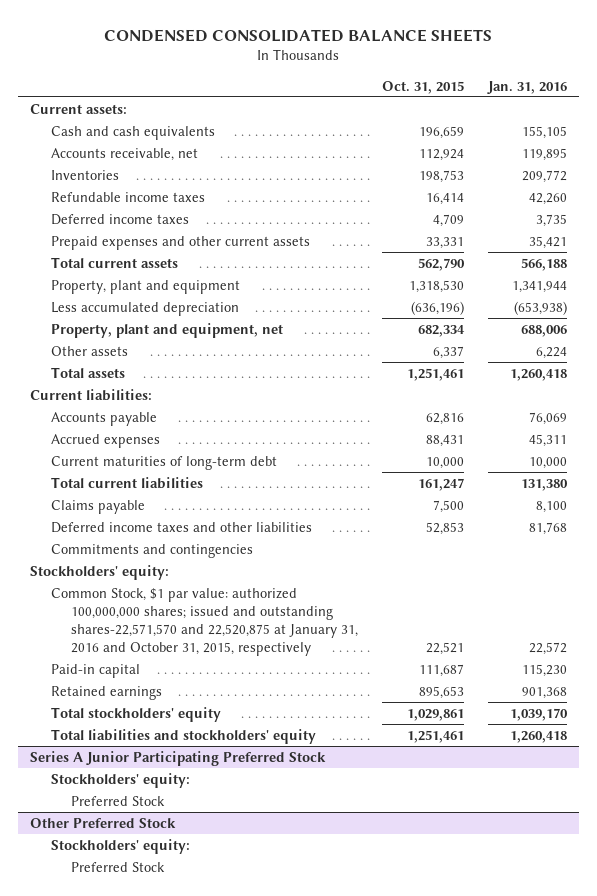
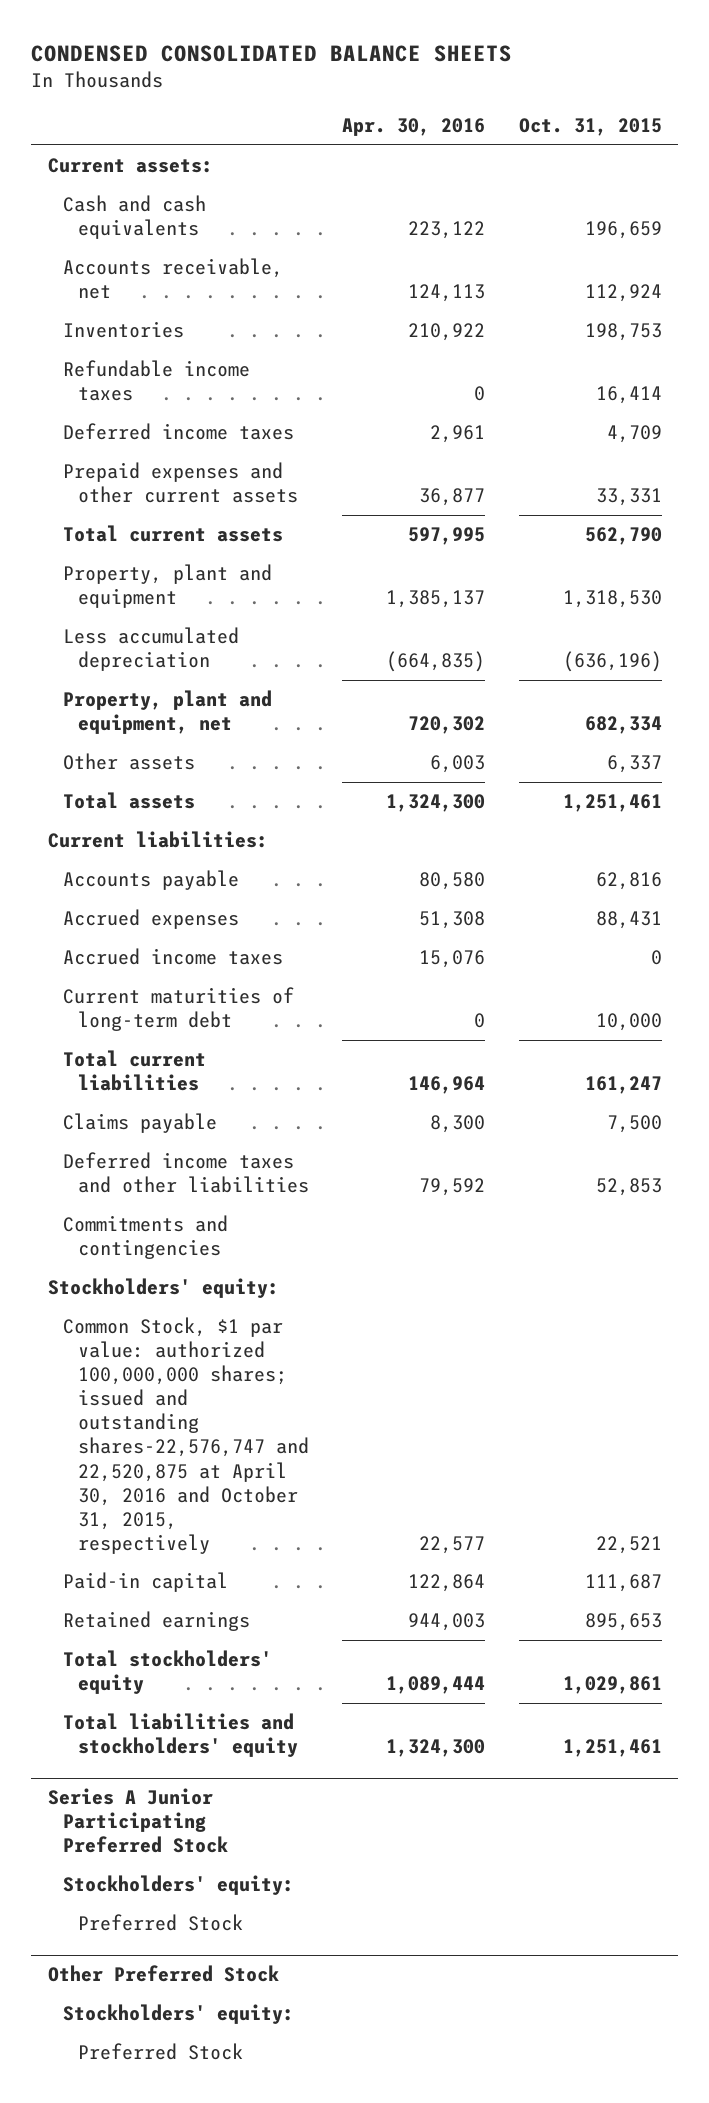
[486,80,567,94] Jan. 31, 2016 -> none
none -> [342,118,486,137] Apr. 30, 2016
none -> [62,948,283,966] Accrued income taxes
[50,587,359,657] Common Stock, $1 par value: authorized 100,000,000 shares; issued and outstanding shares-22,571,570 and 22,520,875 at January 31, 2016 and October 31, 2015, respectively -> [62,1317,310,1554] Common Stock, $1 par value: authorized 100,000,000 shares; issued and outstanding shares-22,576,747 and 22,520,875 at April 30, 2016 and October 31, 2015, respectively

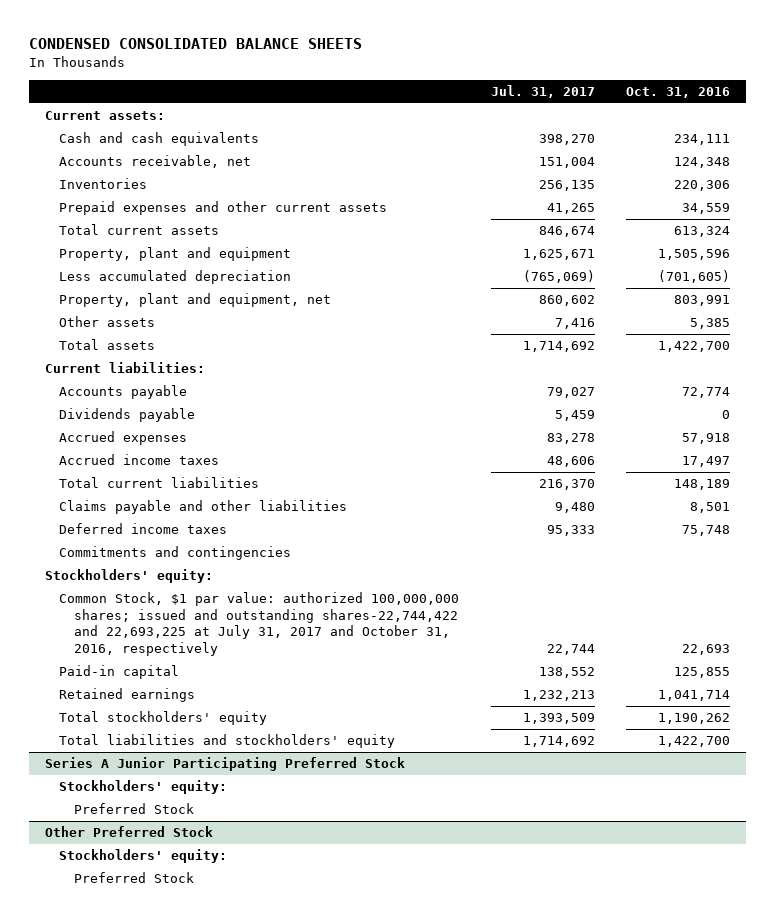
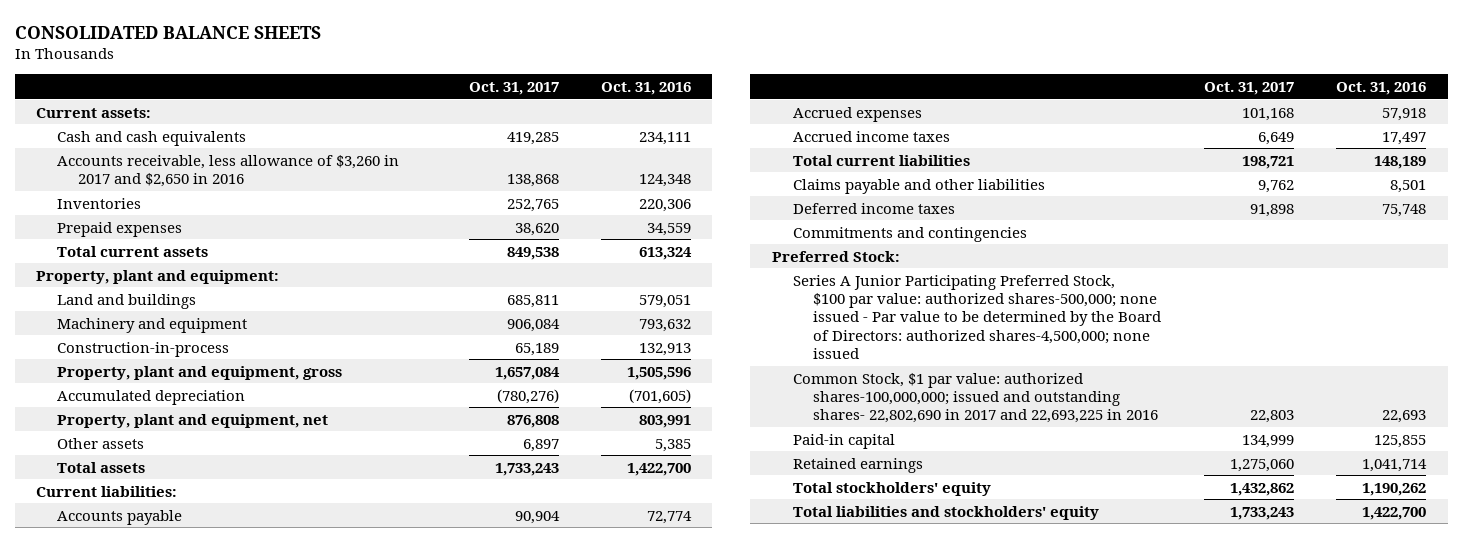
[29,38,363,50] CONDENSED CONSOLIDATED BALANCE SHEETS -> [15,25,322,39] CONSOLIDATED BALANCE SHEETS
[490,84,595,98] Jul. 31, 2017 -> none
none -> [468,82,559,96] Oct. 31, 2017
[59,155,252,169] Accounts receivable, net -> [57,154,400,187] Accounts receivable, less allowance of $3,260 in 2017 and $2,650 in 2016
[59,201,388,216] Prepaid expenses and other current assets -> [57,221,183,237] Prepaid expenses
none -> [36,269,280,284] Property, plant and equipment:
none -> [57,293,197,309] Land and buildings
none -> [57,317,248,333] Machinery and equipment
none -> [57,341,230,357] Construction-in-process
[59,247,292,262] Property, plant and equipment -> [57,365,343,380] Property, plant and equipment, gross
[59,270,292,285] Less accumulated depreciation -> [57,389,246,405] Accumulated depreciation
[59,408,196,423] Dividends payable -> none
[45,569,214,584] Stockholders' equity: -> none
none -> [771,250,900,262] Preferred Stock:
none -> [792,274,1162,360] Series A Junior Participating Preferred Stock, $100 par value: authorized shares-500,000; none issued - Par value to be determined by the Board of Directors: authorized shares-4,500,000; none issued
[59,592,460,656] Common Stock, $1 par value: authorized 100,000,000 shares; issued and outstanding shares-22,744,422 and 22,693,225 at July 31, 2017 and October 31, 2016, respectively -> [792,372,1159,424] Common Stock, $1 par value: authorized shares-100,000,000; issued and outstanding shares- 22,802,690 in 2017 and 22,693,225 in 2016
[45,757,406,772] Series A Junior Participating Preferred Stock -> none
[59,780,228,795] Stockholders' equity: -> none
[73,803,194,815] Preferred Stock -> none
[45,826,214,838] Other Preferred Stock -> none
[59,849,228,864] Stockholders' equity: -> none
[73,872,194,884] Preferred Stock -> none

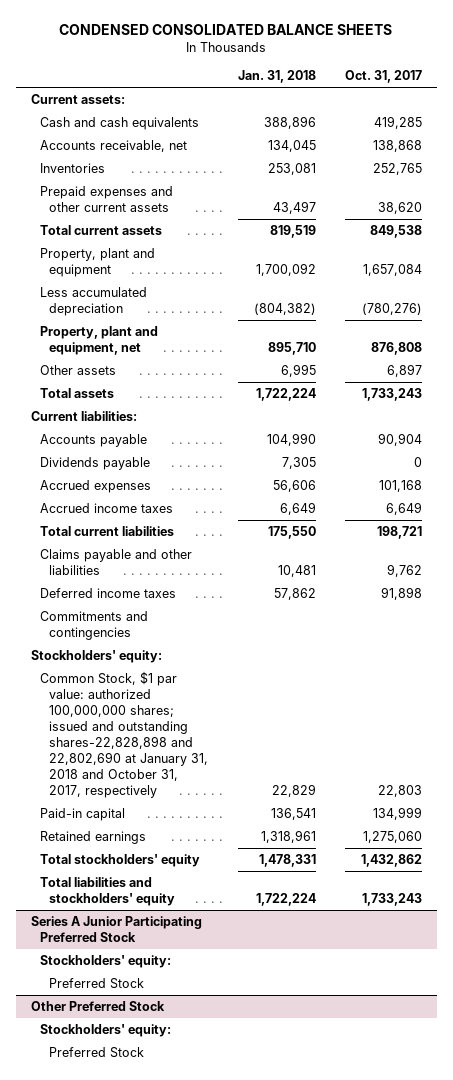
[15,25,322,39] CONSOLIDATED BALANCE SHEETS -> [59,24,393,36] CONDENSED CONSOLIDATED BALANCE SHEETS
[601,82,692,96] Oct. 31, 2016 -> none
none -> [237,70,316,84] Jan. 31, 2018
[57,154,400,187] Accounts receivable, less allowance of $3,260 in 2017 and $2,650 in 2016 -> [40,140,188,153] Accounts receivable, net
[57,221,183,237] Prepaid expenses -> [40,186,174,213] Prepaid expenses and other current assets
[36,269,280,284] Property, plant and equipment: -> none
[57,293,197,309] Land and buildings -> none
[57,317,248,333] Machinery and equipment -> none
[57,341,230,357] Construction-in-process -> none
[57,365,343,380] Property, plant and equipment, gross -> [40,248,156,278] Property, plant and equipment
[57,389,246,405] Accumulated depreciation -> [40,287,148,317] Less accumulated depreciation
none -> [40,457,151,471] Dividends payable
[771,250,900,262] Preferred Stock: -> none
[792,274,1162,360] Series A Junior Participating Preferred Stock, $100 par value: authorized shares-500,000; none issued - Par value to be determined by the Board of Directors: authorized shares-4,500,000; none issued -> none
none -> [30,650,162,664] Stockholders' equity:
[792,372,1159,424] Common Stock, $1 par value: authorized shares-100,000,000; issued and outstanding shares- 22,802,690 in 2017 and 22,693,225 in 2016 -> [40,671,209,798] Common Stock, $1 par value: authorized 100,000,000 shares; issued and outstanding shares-22,828,898 and 22,802,690 at January 31, 2018 and October 31, 2017, respectively
none -> [30,916,202,943] Series A Junior Participating Preferred Stock
none -> [40,955,172,969] Stockholders' equity:
none -> [49,978,145,990] Preferred Stock
none -> [30,1001,165,1012] Other Preferred Stock
none -> [40,1024,172,1038] Stockholders' equity:
none -> [49,1047,145,1059] Preferred Stock

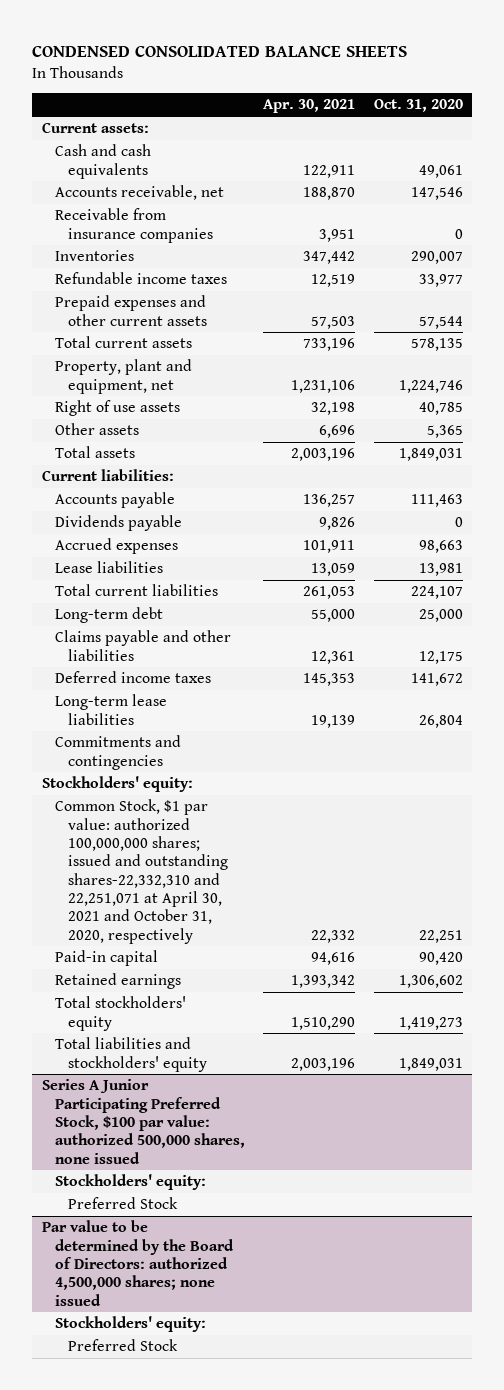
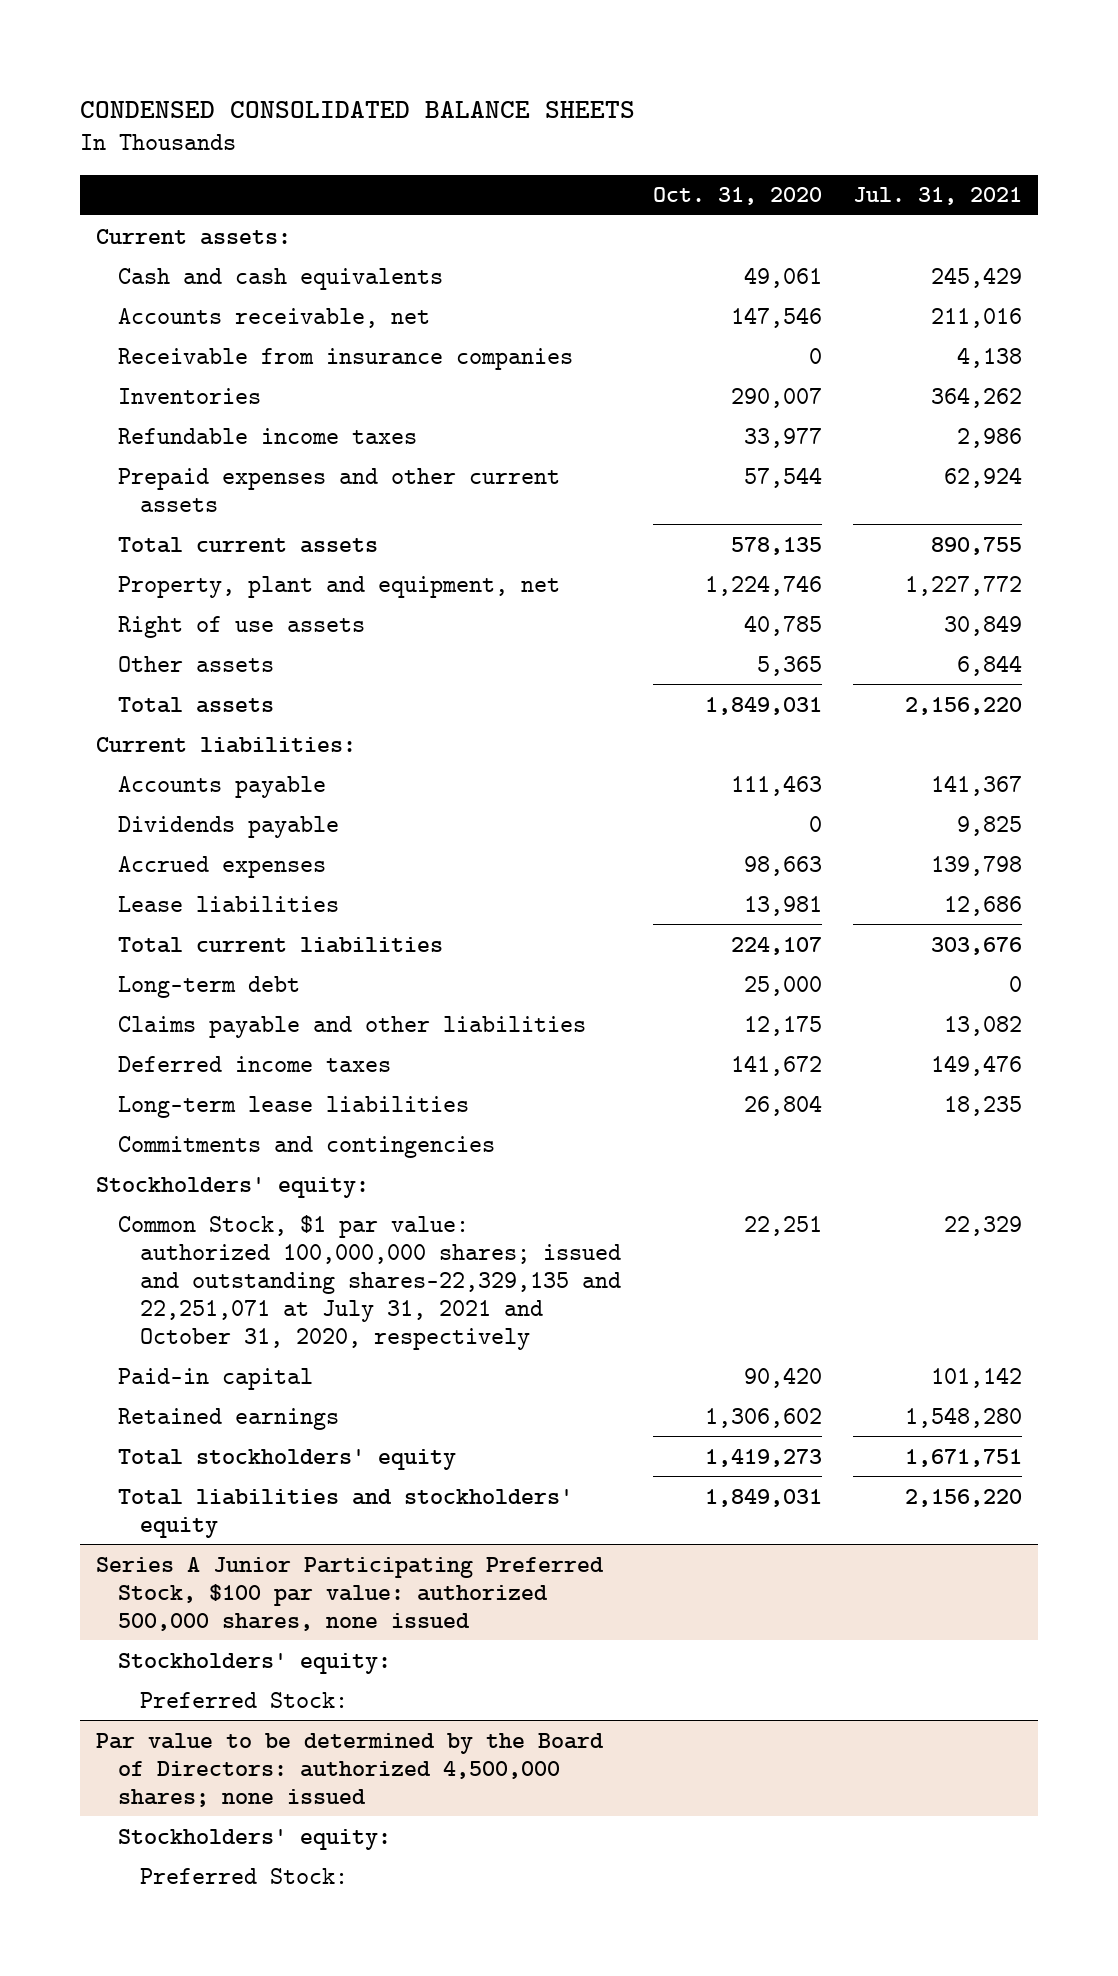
[263,99,356,114] Apr. 30, 2021 -> none
none -> [853,187,1023,206] Jul. 31, 2021
[54,799,229,944] Common Stock, $1 par value: authorized 100,000,000 shares; issued and outstanding shares-22,332,310 and 22,251,071 at April 30, 2021 and October 31, 2020, respectively -> [117,1214,622,1350] Common Stock, $1 par value: authorized 100,000,000 shares; issued and outstanding shares-22,329,135 and 22,251,071 at July 31, 2021 and October 31, 2020, respectively
[68,1197,179,1210] Preferred Stock -> [140,1691,349,1708] Preferred Stock:
[68,1339,179,1352] Preferred Stock -> [140,1867,349,1884] Preferred Stock:

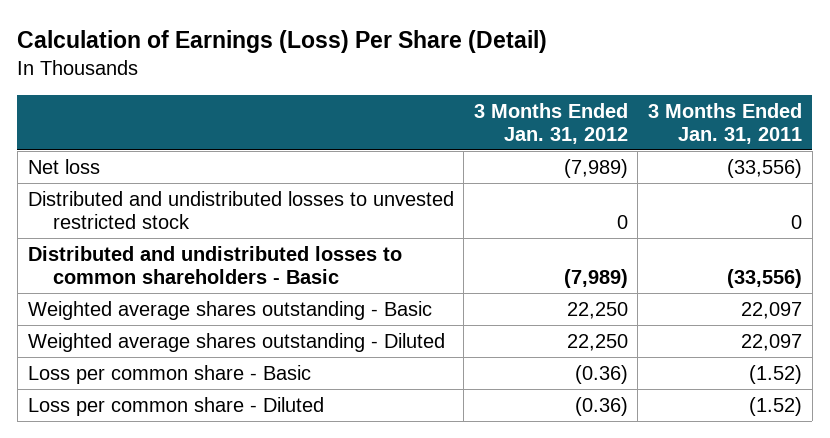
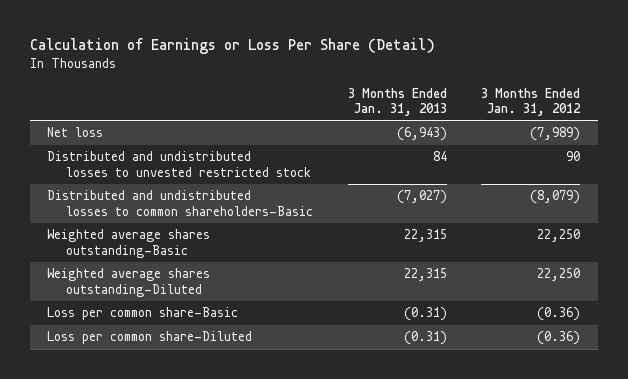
[17,30,548,54] Calculation of Earnings (Loss) Per Share (Detail) -> [30,38,436,55] Calculation of Earnings or Loss Per Share (Detail)
[648,102,803,144] 3 Months Ended Jan. 31, 2011 -> none
none -> [347,87,447,116] 3 Months Ended Jan. 31, 2013
[616,214,628,229] 0 -> [566,151,581,162] 90
[27,245,402,284] Distributed and undistributed losses to common shareholders - Basic -> [47,190,313,216] Distributed and undistributed losses to common shareholders-Basic
[563,268,628,288] (7,989) -> [530,190,581,205] (8,079)
[27,300,432,320] Weighted average shares outstanding - Basic -> [47,229,211,258] Weighted average shares outstanding-Basic
[27,332,445,352] Weighted average shares outstanding - Diluted -> [47,268,211,297] Weighted average shares outstanding-Diluted
[27,364,311,384] Loss per common share - Basic -> [47,307,239,321] Loss per common share-Basic
[27,396,324,416] Loss per common share - Diluted -> [47,331,253,345] Loss per common share-Diluted

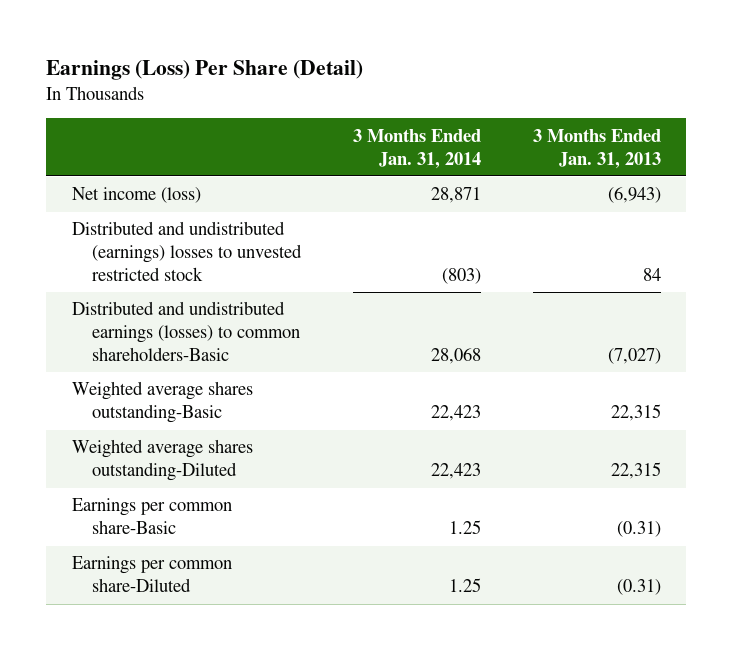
[30,38,436,55] Calculation of Earnings or Loss Per Share (Detail) -> [45,59,363,80] Earnings (Loss) Per Share (Detail)
[481,87,582,116] 3 Months Ended Jan. 31, 2012 -> none
none -> [352,128,481,169] 3 Months Ended Jan. 31, 2014
[47,127,104,138] Net loss -> [71,187,201,204] Net income (loss)
[47,151,311,177] Distributed and undistributed losses to unvested restricted stock -> [71,221,303,282] Distributed and undistributed (earnings) losses to unvested restricted stock
[47,190,313,216] Distributed and undistributed losses to common shareholders-Basic -> [71,301,301,362] Distributed and undistributed earnings (losses) to common shareholders-Basic
[47,307,239,321] Loss per common share-Basic -> [71,498,232,535] Earnings per common share-Basic
[47,331,253,345] Loss per common share-Diluted -> [71,556,232,593] Earnings per common share-Diluted

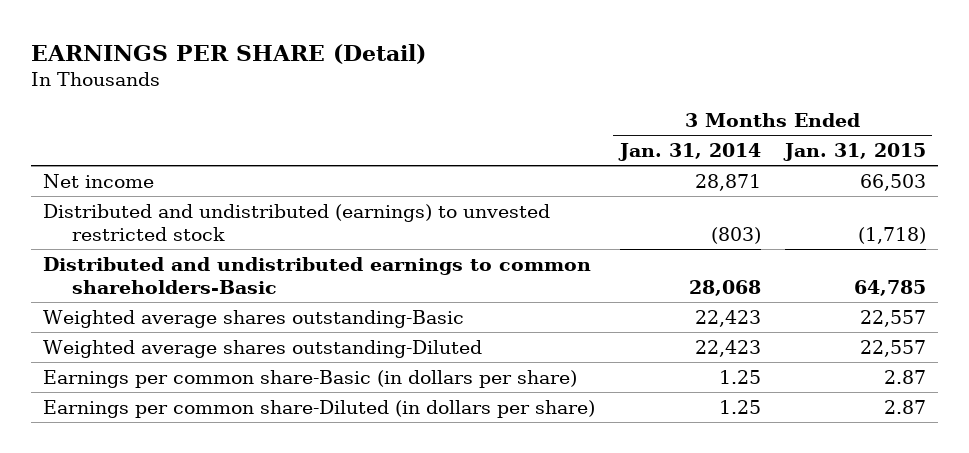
[45,59,363,80] Earnings (Loss) Per Share (Detail) -> [30,43,426,64] EARNINGS PER SHARE (Detail)
[532,128,661,169] 3 Months Ended Jan. 31, 2013 -> none
none -> [782,143,926,162] Jan. 31, 2015
[71,187,201,204] Net income (loss) -> [43,173,155,188] Net income
[71,221,303,282] Distributed and undistributed (earnings) losses to unvested restricted stock -> [43,203,551,241] Distributed and undistributed (earnings) to unvested restricted stock
[71,301,301,362] Distributed and undistributed earnings (losses) to common shareholders-Basic -> [43,256,592,294] Distributed and undistributed earnings to common shareholders-Basic
[71,498,232,535] Earnings per common share-Basic -> [43,369,578,388] Earnings per common share-Basic (in dollars per share)
[71,556,232,593] Earnings per common share-Diluted -> [43,399,596,418] Earnings per common share-Diluted (in dollars per share)

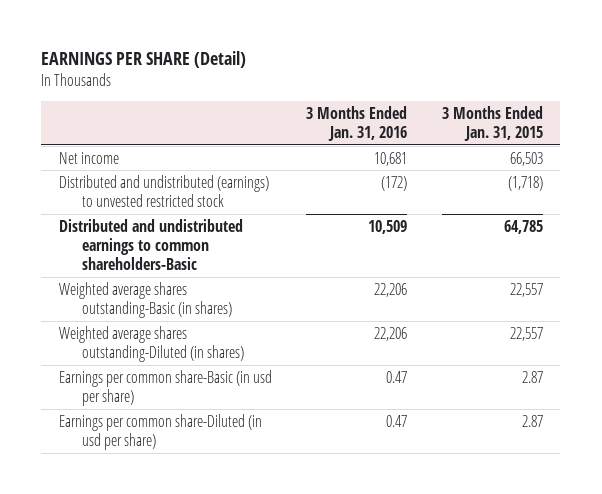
[617,143,761,162] Jan. 31, 2014 -> none
none -> [306,105,408,142] 3 Months Ended Jan. 31, 2016
[43,309,465,328] Weighted average shares outstanding-Basic -> [58,281,233,318] Weighted average shares outstanding-Basic (in shares)
[43,339,483,358] Weighted average shares outstanding-Diluted -> [58,325,245,362] Weighted average shares outstanding-Diluted (in shares)
[43,369,578,388] Earnings per common share-Basic (in dollars per share) -> [58,369,272,406] Earnings per common share-Basic (in usd per share)
[43,399,596,418] Earnings per common share-Diluted (in dollars per share) -> [58,413,262,450] Earnings per common share-Diluted (in usd per share)

